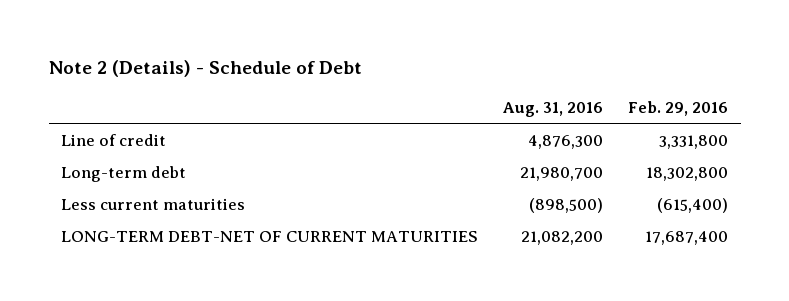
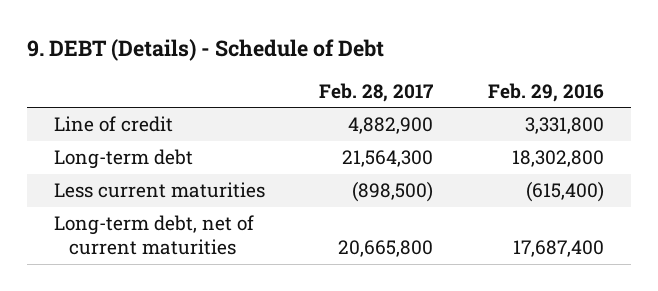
[48,60,362,78] Note 2 (Details) - Schedule of Debt -> [26,38,384,61] 9. DEBT (Details) - Schedule of Debt
[503,101,604,117] Aug. 31, 2016 -> none
none -> [319,82,434,102] Feb. 28, 2017
[61,230,479,242] LONG-TERM DEBT-NET OF CURRENT MATURITIES -> [53,215,254,256] Long-term debt, net of current maturities

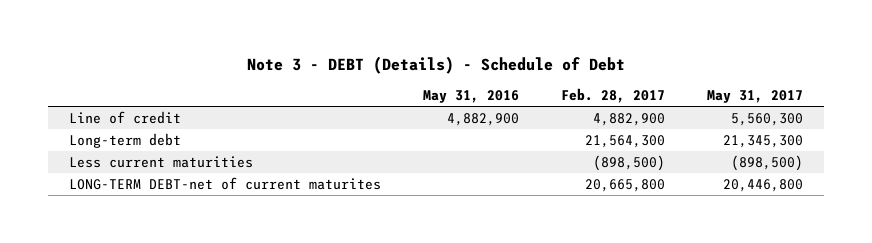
[26,38,384,61] 9. DEBT (Details) - Schedule of Debt -> [246,56,625,75] Note 3 - DEBT (Details) - Schedule of Debt
[487,82,604,102] Feb. 29, 2016 -> none
none -> [422,90,519,104] May 31, 2016
none -> [706,90,803,104] May 31, 2017
[53,215,254,256] Long-term debt, net of current maturities -> [69,176,382,190] LONG-TERM DEBT-net of current maturites

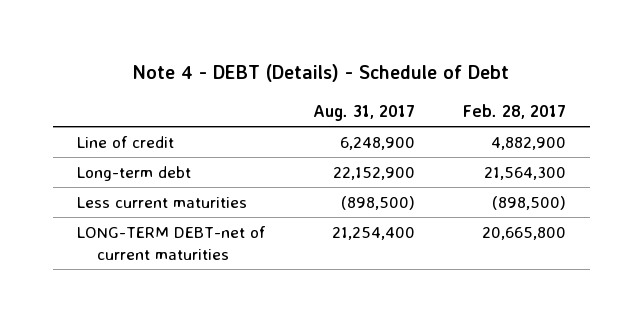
[246,56,625,75] Note 3 - DEBT (Details) - Schedule of Debt -> [132,63,510,82] Note 4 - DEBT (Details) - Schedule of Debt
[422,90,519,104] May 31, 2016 -> none
[706,90,803,104] May 31, 2017 -> none
none -> [312,104,415,121] Aug. 31, 2017
[69,176,382,190] LONG-TERM DEBT-net of current maturites -> [76,225,266,260] LONG-TERM DEBT-net of current maturities

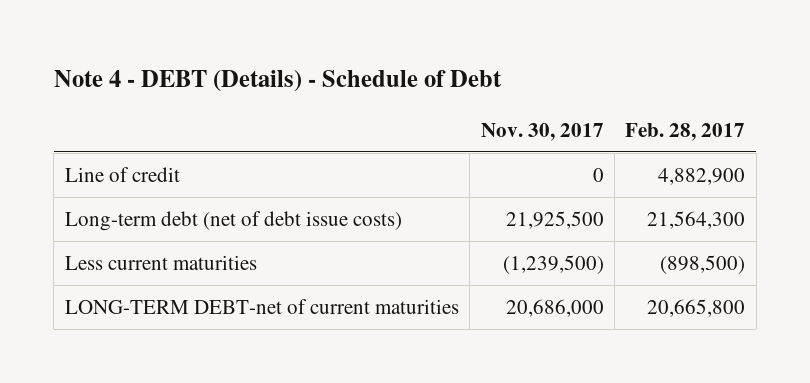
[312,104,415,121] Aug. 31, 2017 -> none
none -> [480,122,604,141] Nov. 30, 2017
[76,165,191,181] Long-term debt -> [64,210,402,231] Long-term debt (net of debt issue costs)

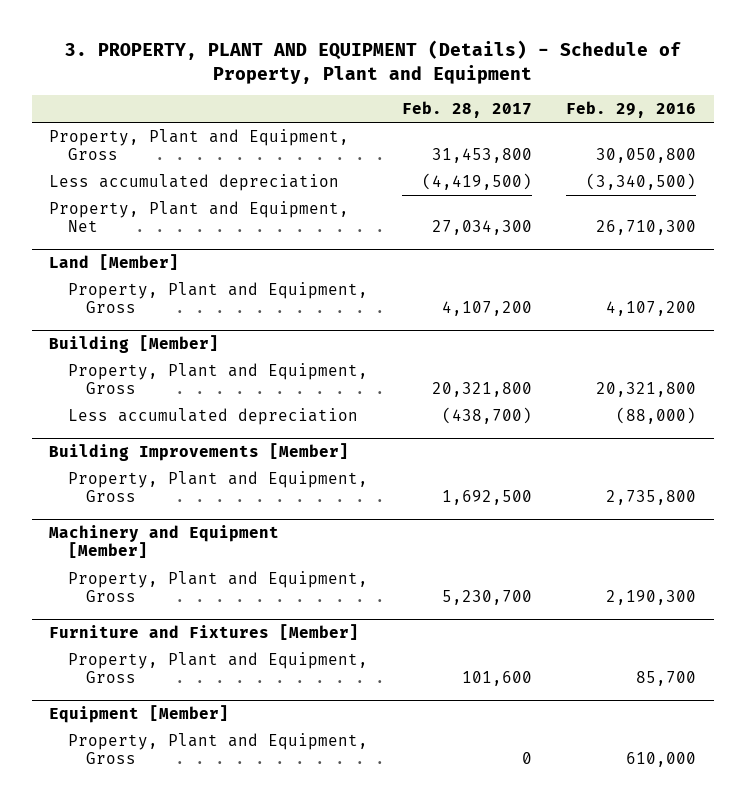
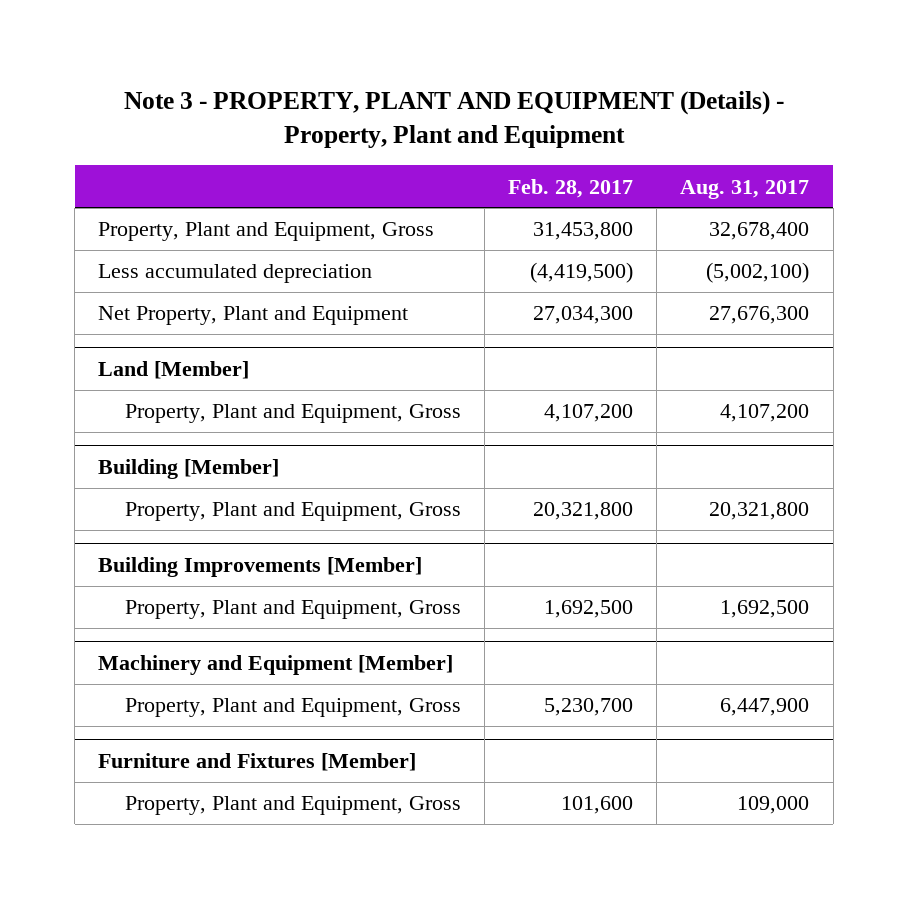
[64,39,681,84] 3. PROPERTY, PLANT AND EQUIPMENT (Details) - Schedule of Property, Plant and Equipment -> [123,90,784,149] Note 3 - PROPERTY, PLANT AND EQUIPMENT (Details) - Property, Plant and Equipment
[566,100,697,118] Feb. 29, 2016 -> none
none -> [680,179,810,199] Aug. 31, 2017
[49,200,350,233] Property, Plant and Equipment, Net -> [98,306,409,326] Net Property, Plant and Equipment
[67,407,358,425] Less accumulated depreciation -> none
[49,705,230,724] Equipment [Member] -> none
[67,732,368,765] Property, Plant and Equipment, Gross -> none

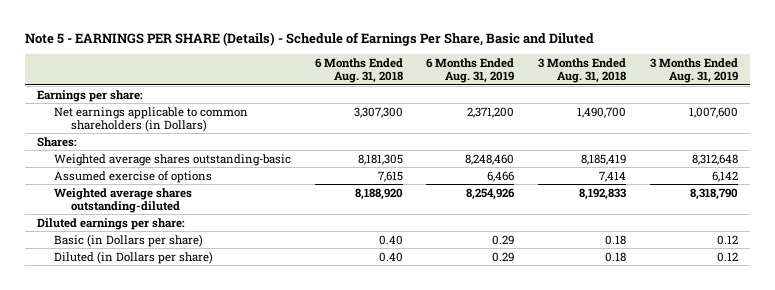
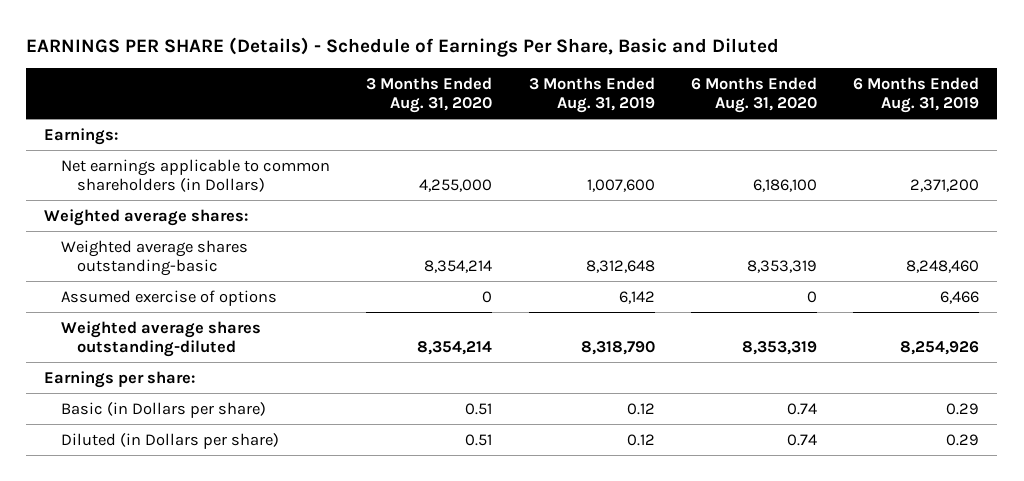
[25,31,595,46] Note 5 - EARNINGS PER SHARE (Details) - Schedule of Earnings Per Share, Basic and Diluted -> [26,36,780,57] EARNINGS PER SHARE (Details) - Schedule of Earnings Per Share, Basic and Diluted
[314,57,403,84] 6 Months Ended Aug. 31, 2018 -> none
[538,57,627,84] 3 Months Ended Aug. 31, 2018 -> none
none -> [366,76,493,113] 3 Months Ended Aug. 31, 2020
none -> [690,76,817,113] 6 Months Ended Aug. 31, 2020
none -> [44,127,119,145] Earnings:
[37,136,78,147] Shares: -> none
none -> [44,208,249,226] Weighted average shares:
[37,217,186,230] Diluted earnings per share: -> none
[37,89,144,102] Earnings per share: -> [44,370,196,388] Earnings per share:

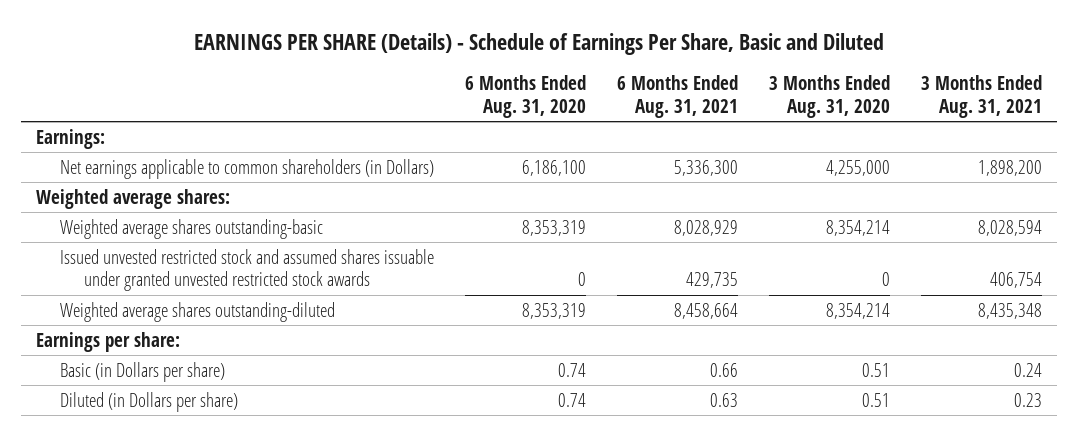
[528,76,655,113] 3 Months Ended Aug. 31, 2019 -> none
[853,76,980,113] 6 Months Ended Aug. 31, 2019 -> none
none -> [616,75,738,119] 6 Months Ended Aug. 31, 2021
none -> [920,75,1042,119] 3 Months Ended Aug. 31, 2021
[60,289,277,306] Assumed exercise of options -> none
none -> [59,248,434,292] Issued unvested restricted stock and assumed shares issuable under granted unvested restricted stock awards

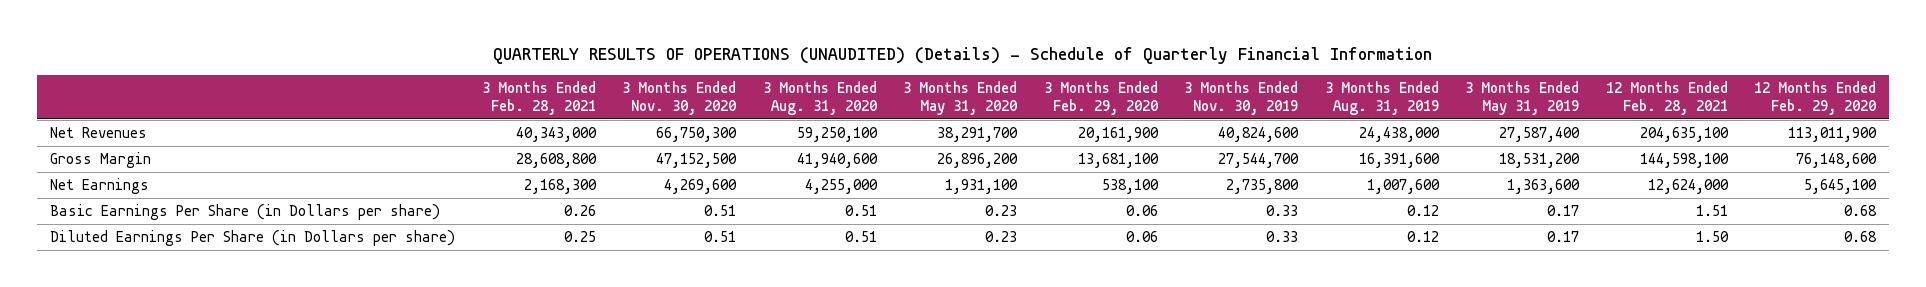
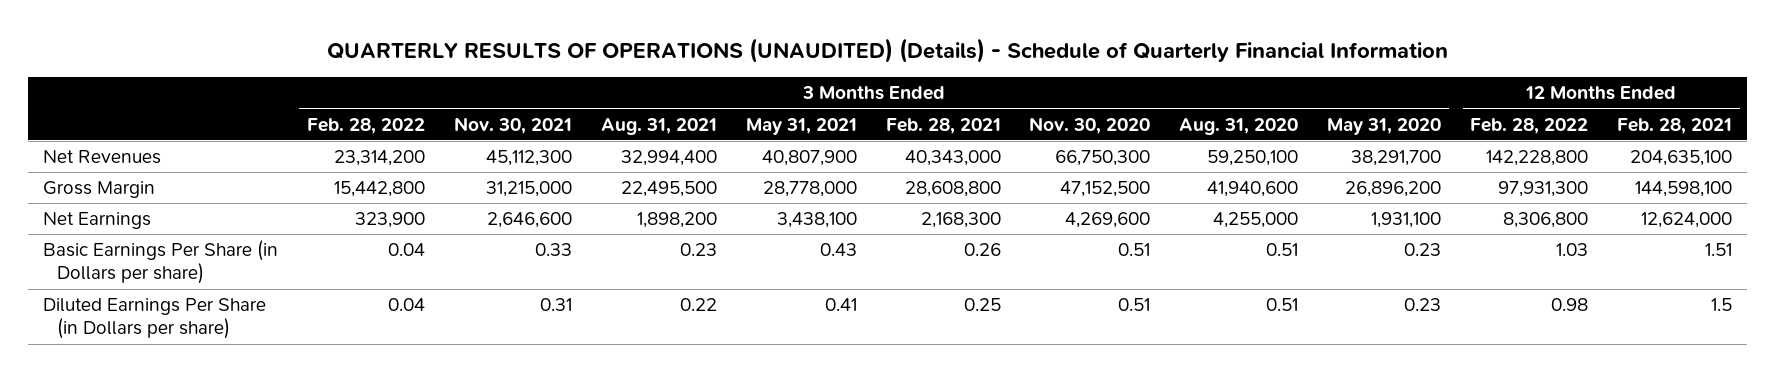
[1043,81,1158,115] 3 Months Ended Feb. 29, 2020 -> none
[1184,81,1299,115] 3 Months Ended Nov. 30, 2019 -> none
[1324,81,1439,115] 3 Months Ended Aug. 31, 2019 -> none
[1465,81,1580,115] 3 Months Ended May 31, 2019 -> none
[1754,81,1877,115] 12 Months Ended Feb. 29, 2020 -> none
none -> [306,117,425,134] Feb. 28, 2022
none -> [453,116,572,134] Nov. 30, 2021
none -> [600,117,717,135] Aug. 31, 2021
none -> [745,117,857,135] May 31, 2021
none -> [1470,117,1589,134] Feb. 28, 2022
[1695,231,1729,243] 1.50 -> [1711,298,1733,312] 1.5

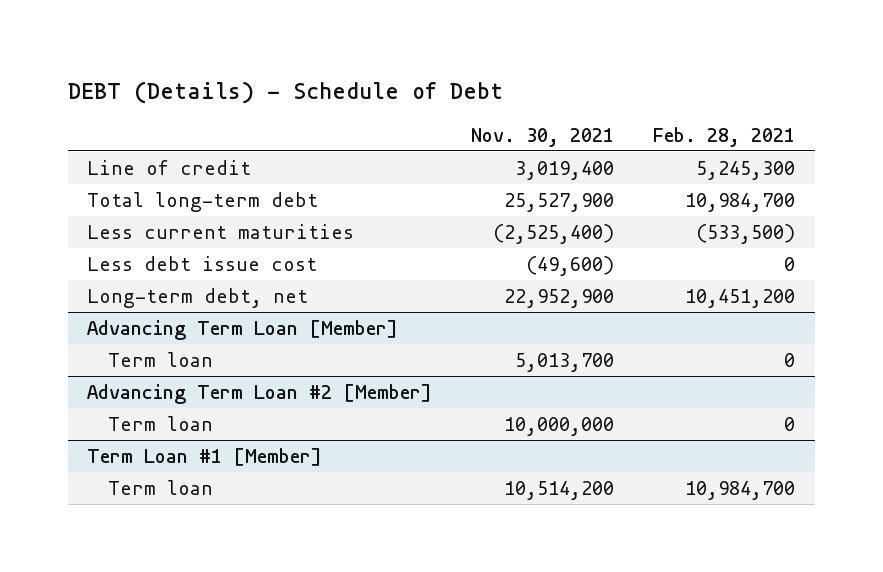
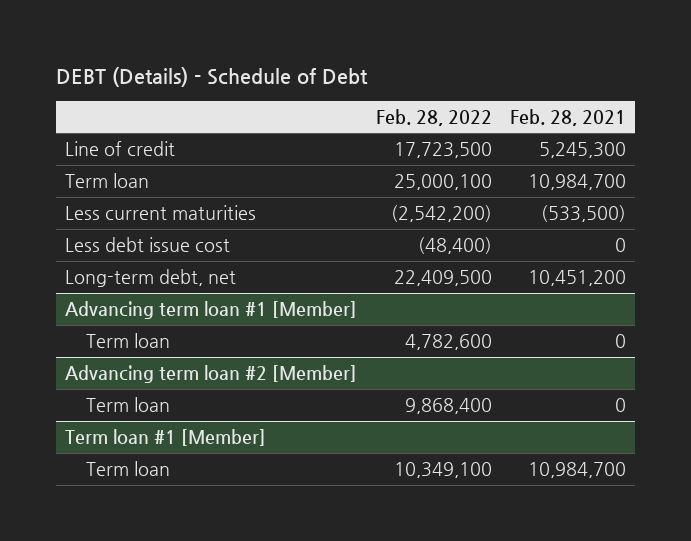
[471,127,615,147] Nov. 30, 2021 -> none
none -> [375,108,492,126] Feb. 28, 2022
[87,191,319,212] Total long-term debt -> [65,172,150,188] Term loan
[87,319,399,340] Advancing Term Loan [Member] -> [65,300,358,319] Advancing term loan #1 [Member]
[87,383,433,404] Advancing Term Loan #2 [Member] -> [65,364,358,383] Advancing term loan #2 [Member]
[87,447,323,466] Term Loan #1 [Member] -> [65,428,267,446] Term loan #1 [Member]

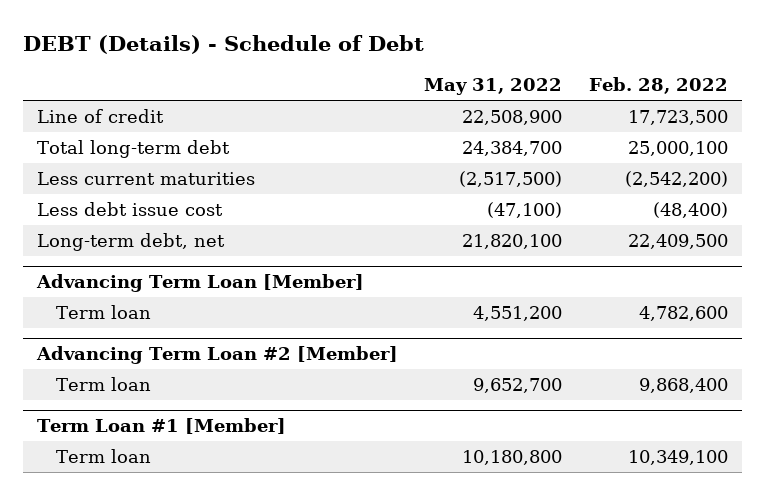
[509,108,626,126] Feb. 28, 2021 -> none
none -> [424,78,563,96] May 31, 2022
[65,172,150,188] Term loan -> [36,140,230,159] Total long-term debt
[65,300,358,319] Advancing term loan #1 [Member] -> [35,274,364,293] Advancing Term Loan [Member]
[65,364,358,383] Advancing term loan #2 [Member] -> [35,346,398,365] Advancing Term Loan #2 [Member]
[65,428,267,446] Term loan #1 [Member] -> [36,418,286,435] Term Loan #1 [Member]

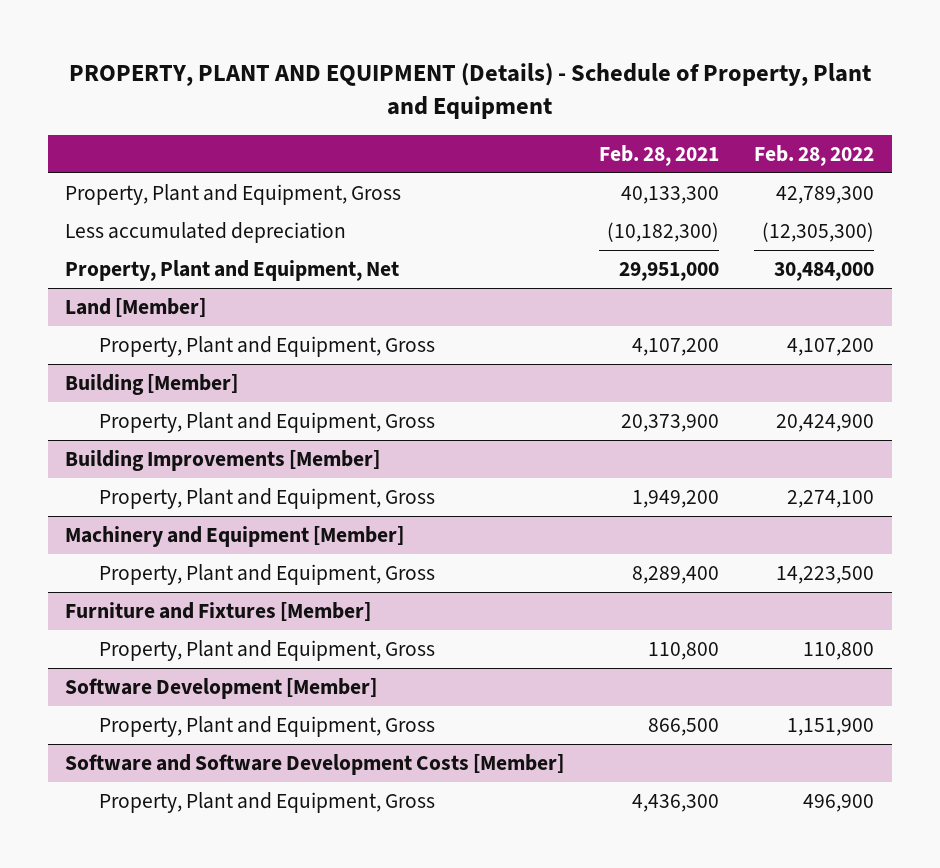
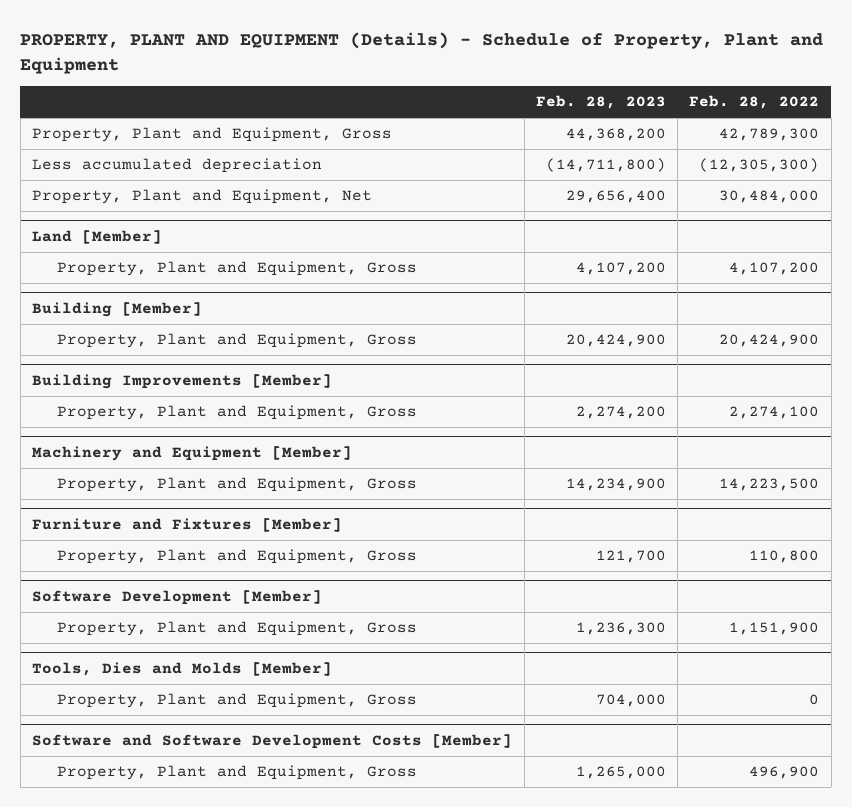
[599,144,720,166] Feb. 28, 2021 -> none
none -> [535,95,666,110] Feb. 28, 2023
none -> [32,662,333,677] Tools, Dies and Molds [Member]
none -> [56,693,417,709] Property, Plant and Equipment, Gross

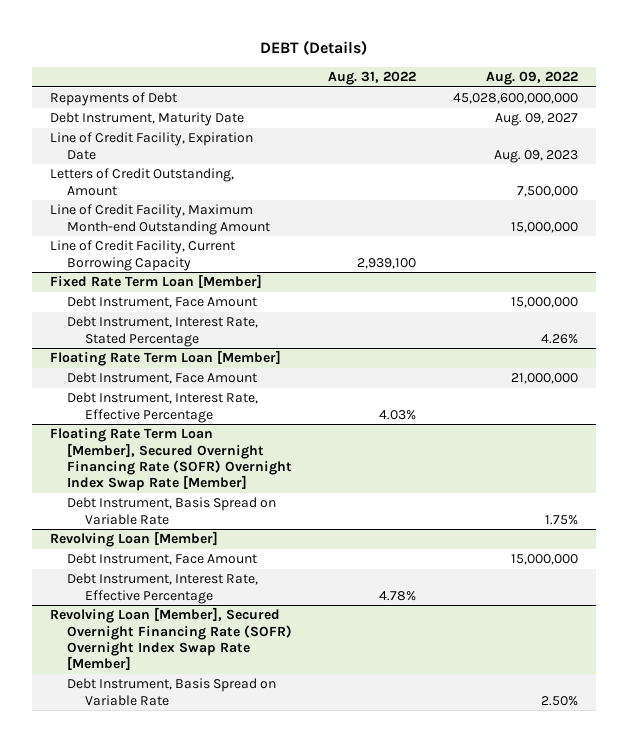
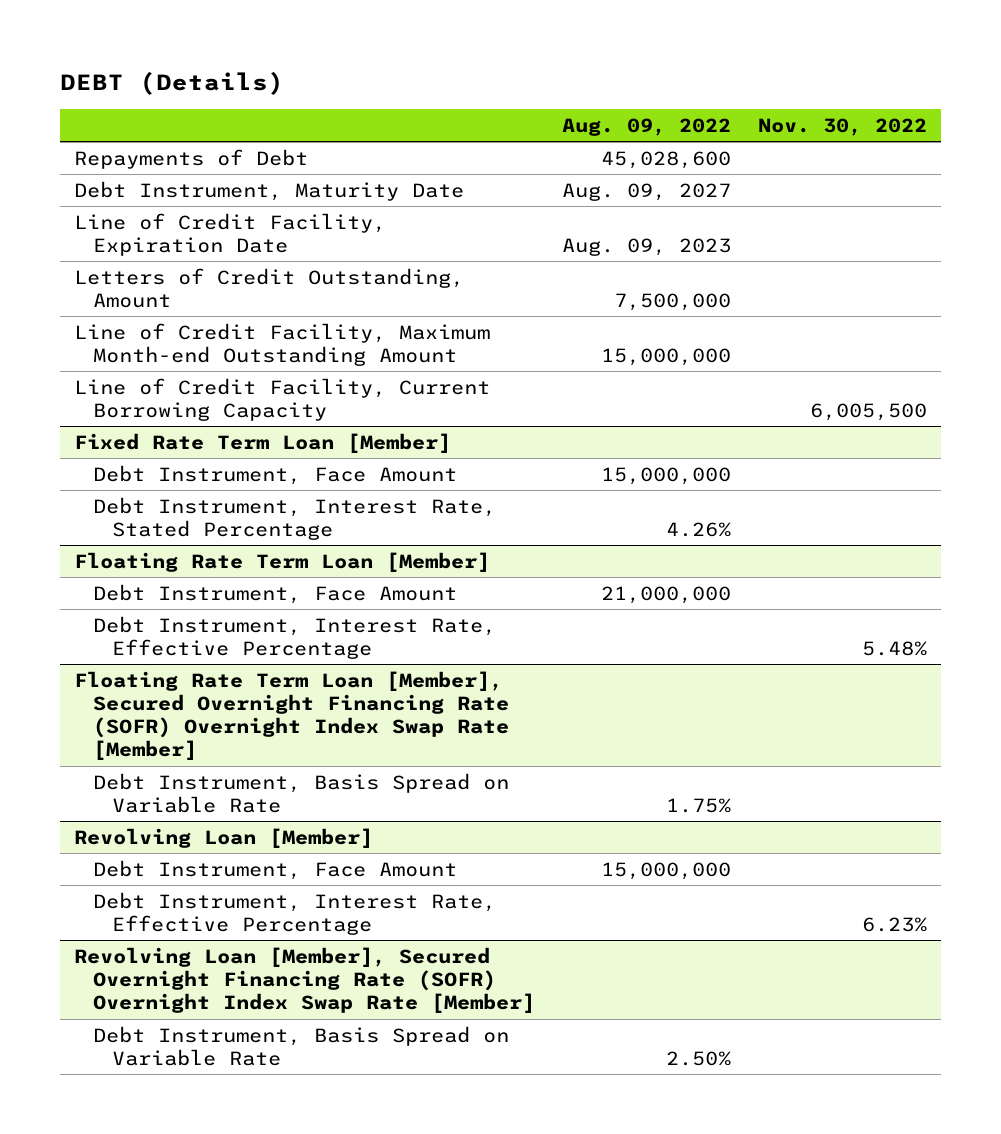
[328,71,417,86] Aug. 31, 2022 -> none
none -> [758,117,928,136] Nov. 30, 2022
[452,93,578,105] 45,028,600,000,000 -> [600,150,731,169] 45,028,600

